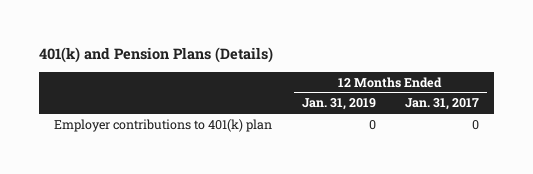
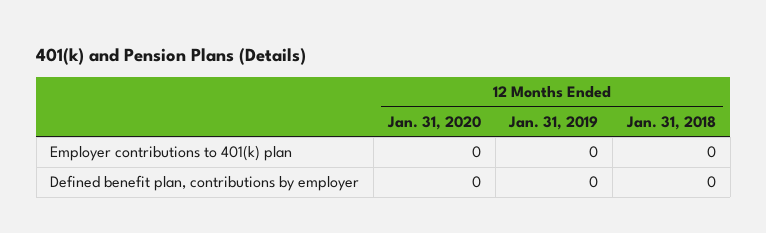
[405,98,480,111] Jan. 31, 2017 -> none
none -> [386,115,481,130] Jan. 31, 2020
none -> [626,115,717,130] Jan. 31, 2018
none -> [50,175,360,192] Defined benefit plan, contributions by employer

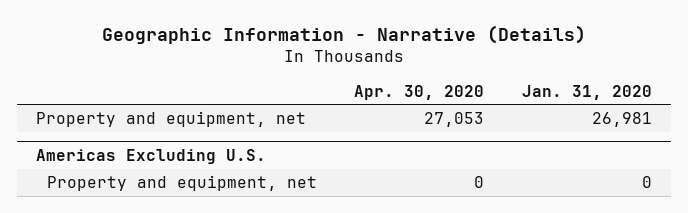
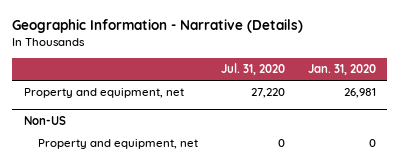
[354,84,485,100] Apr. 30, 2020 -> none
none -> [221,62,286,75] Jul. 31, 2020
[35,149,266,165] Americas Excluding U.S. -> [23,116,66,126] Non-US

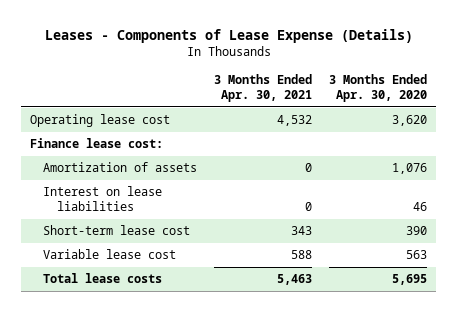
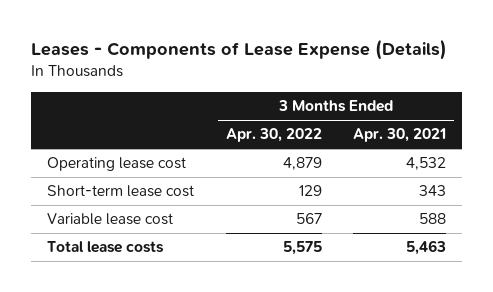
[329,73,428,102] 3 Months Ended Apr. 30, 2020 -> none
none -> [225,128,322,143] Apr. 30, 2022
[29,138,163,149] Finance lease cost: -> none
[43,162,198,173] Amortization of assets -> none
[43,186,163,212] Interest on lease liabilities -> none

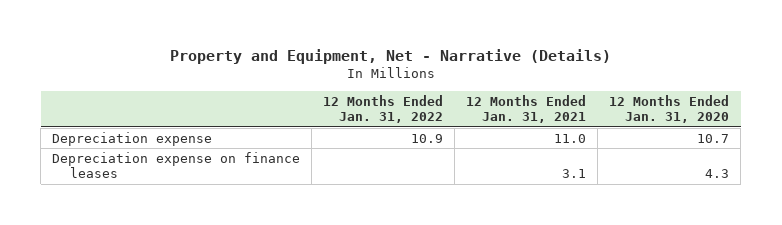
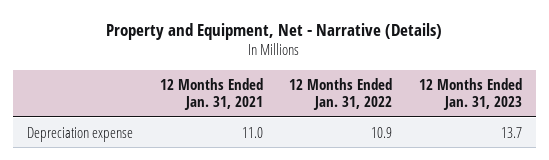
[609,94,730,124] 12 Months Ended Jan. 31, 2020 -> none
none -> [419,77,523,111] 12 Months Ended Jan. 31, 2023
[52,151,301,179] Depreciation expense on finance leases -> none

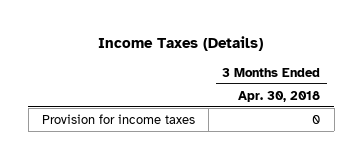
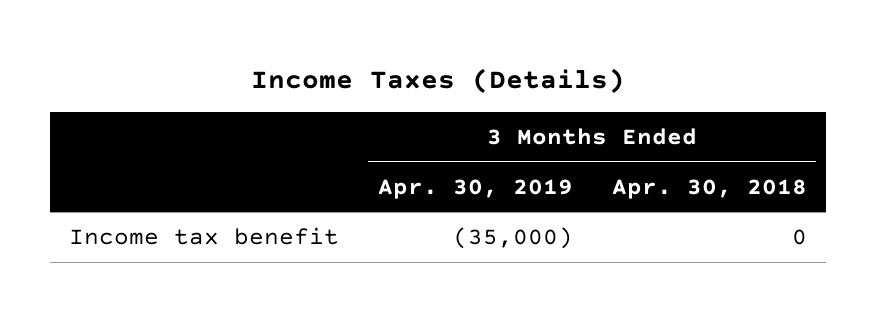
none -> [377,178,573,199] Apr. 30, 2019
[42,113,196,124] Provision for income taxes -> [69,227,340,246] Income tax benefit

